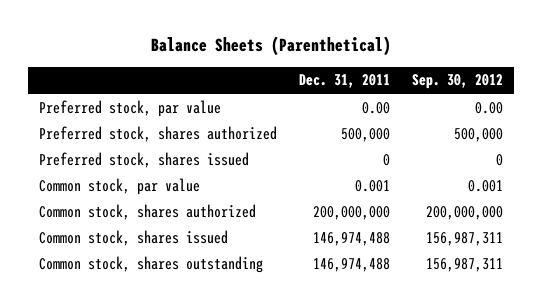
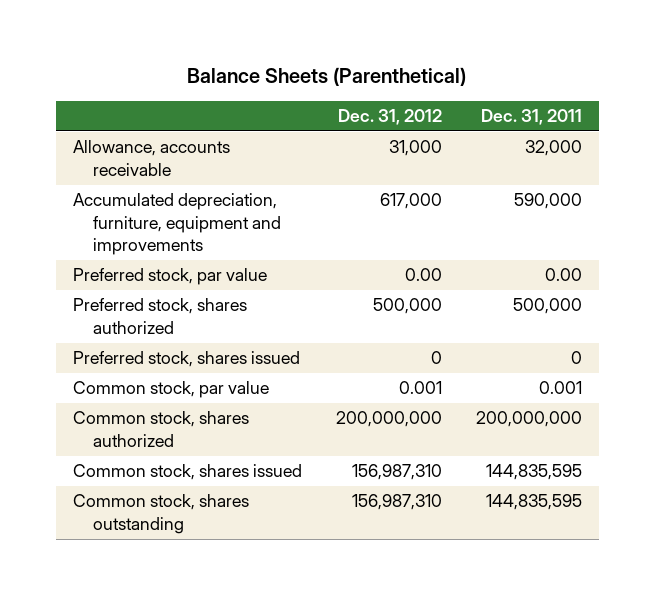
[412,74,504,90] Sep. 30, 2012 -> none
none -> [337,109,442,126] Dec. 31, 2012
none -> [72,140,230,176] Allowance, accounts receivable
none -> [72,193,282,256] Accumulated depreciation, furniture, equipment and improvements
[312,231,390,246] 146,974,488 -> [485,464,582,481] 144,835,595
[312,257,390,272] 146,974,488 -> [485,494,582,511] 144,835,595

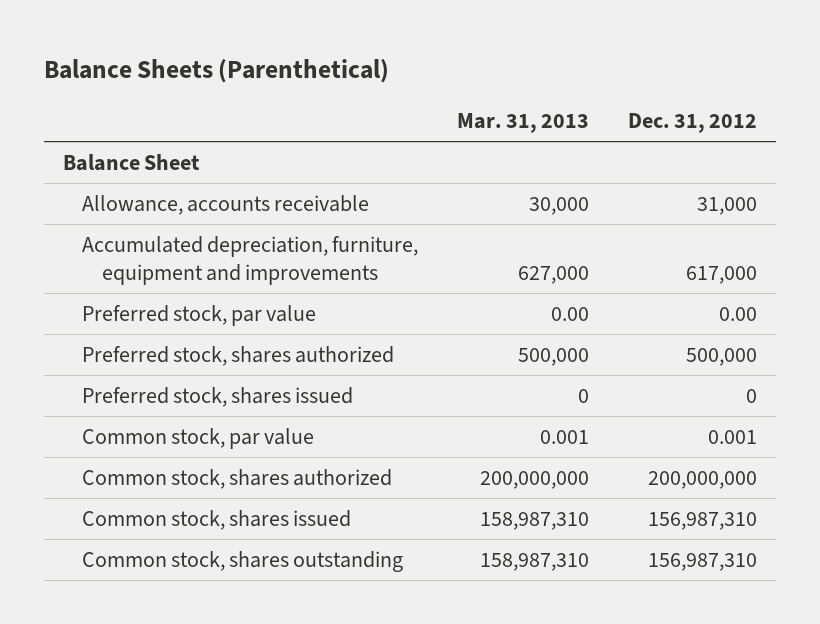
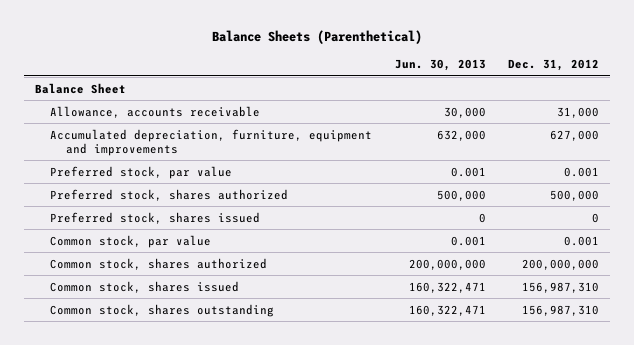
[457,113,590,134] Mar. 31, 2013 -> none
none -> [394,59,486,72] Jun. 30, 2013
[685,265,757,284] 617,000 -> [549,129,599,141] 627,000
[718,306,757,321] 0.00 -> [563,166,599,177] 0.001

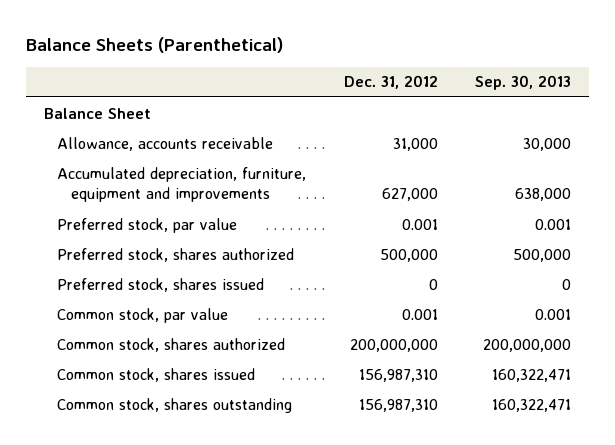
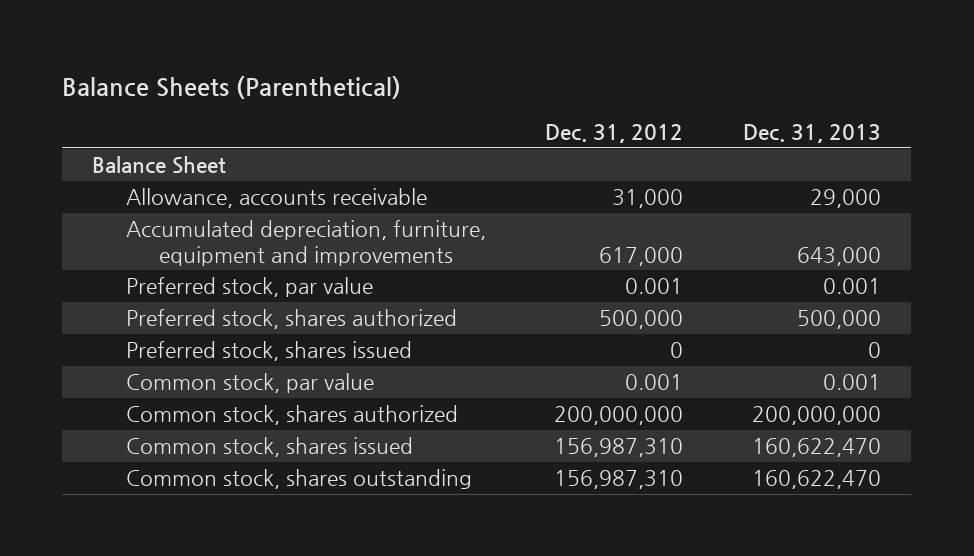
[474,75,571,91] Sep. 30, 2013 -> none
none -> [743,124,882,144] Dec. 31, 2013
[381,188,438,202] 627,000 -> [599,246,684,266] 617,000

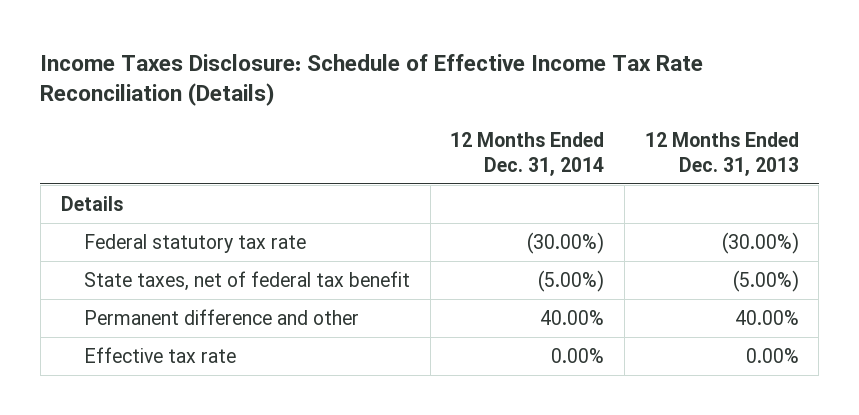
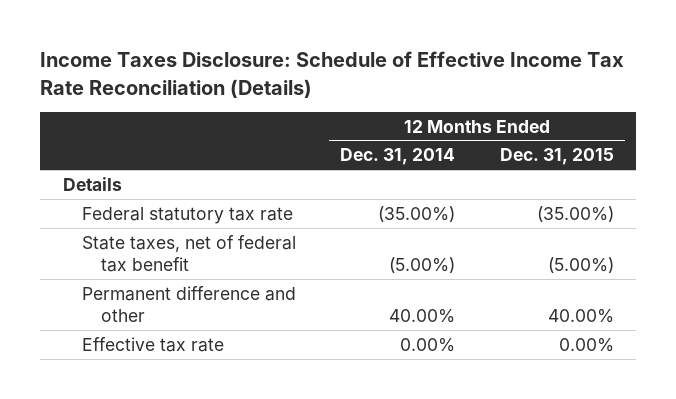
[644,131,799,176] 12 Months Ended Dec. 31, 2013 -> none
none -> [499,148,614,166] Dec. 31, 2015
[527,232,605,255] (30.00%) -> [378,205,456,222] (35.00%)

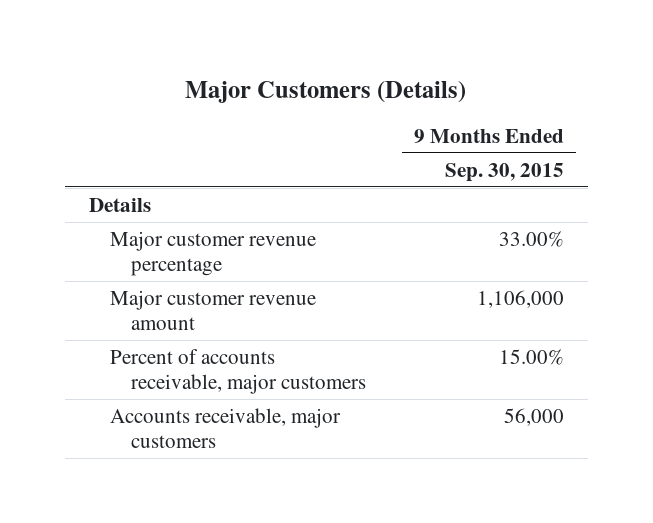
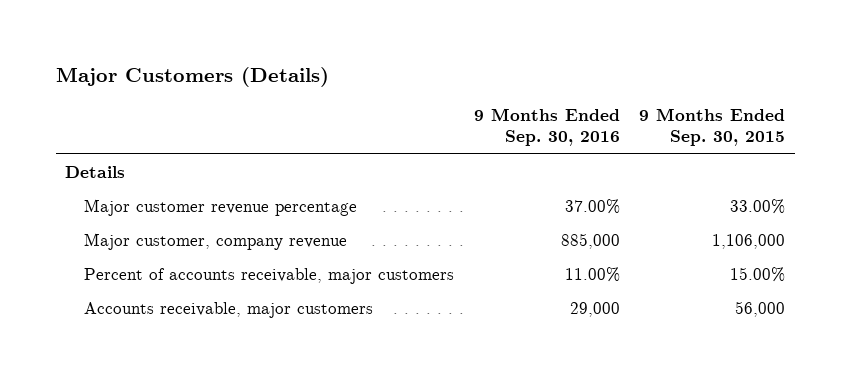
none -> [473,108,620,147] 9 Months Ended Sep. 30, 2016
[109,289,316,330] Major customer revenue amount -> [84,232,348,250] Major customer, company revenue

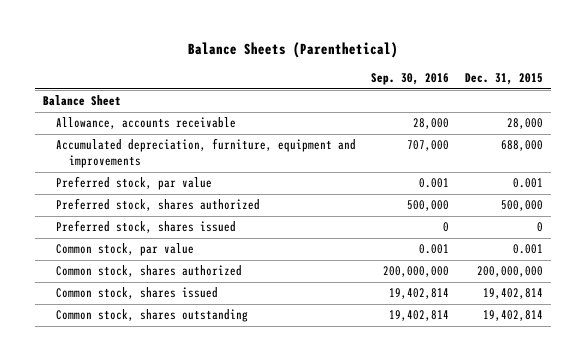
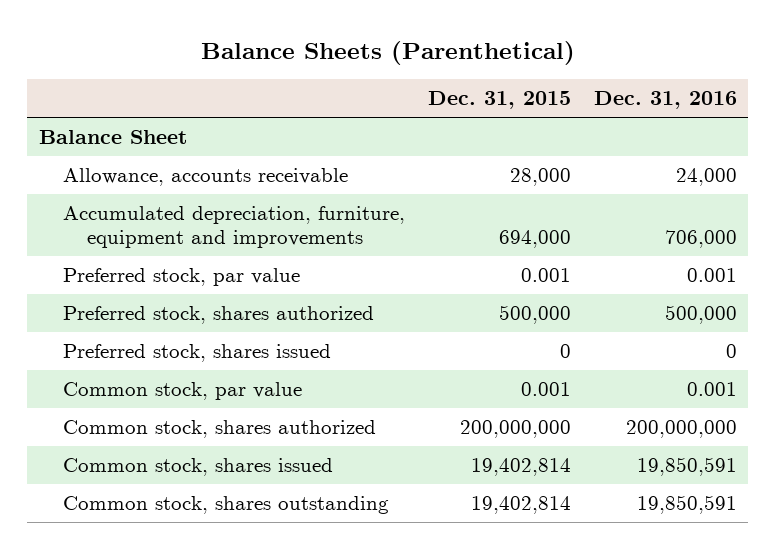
[371,73,450,86] Sep. 30, 2016 -> none
none -> [593,91,737,110] Dec. 31, 2016
[500,140,543,152] 688,000 -> [498,229,571,248] 694,000

